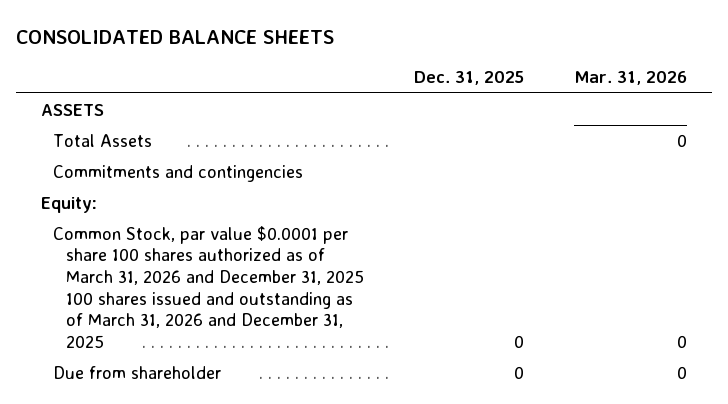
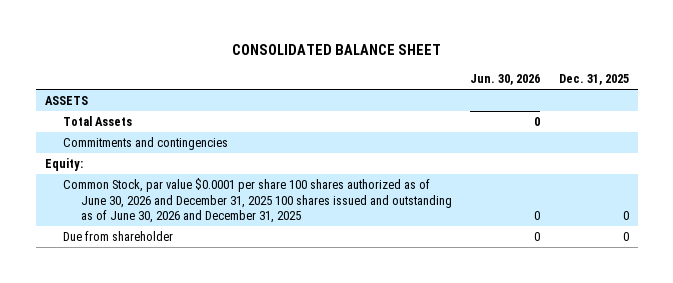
[15,29,334,44] CONSOLIDATED BALANCE SHEETS -> [231,44,441,56] CONSOLIDATED BALANCE SHEET
[573,71,687,86] Mar. 31, 2026 -> none
none -> [470,74,541,86] Jun. 30, 2026
[53,225,365,348] Common Stock, par value $0.0001 per share 100 shares authorized as of March 31, 2026 and December 31, 2025 100 shares issued and outstanding as of March 31, 2026 and December 31, 2025 -> [63,178,453,224] Common Stock, par value $0.0001 per share 100 shares authorized as of June 30, 2026 and December 31, 2025 100 shares issued and outstanding as of June 30, 2026 and December 31, 2025

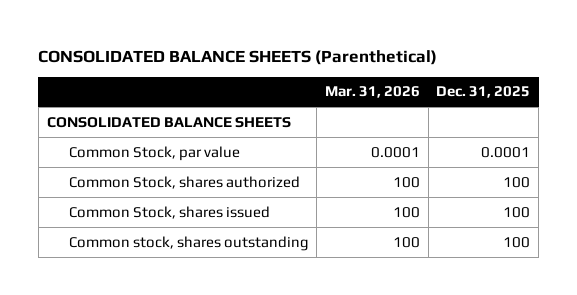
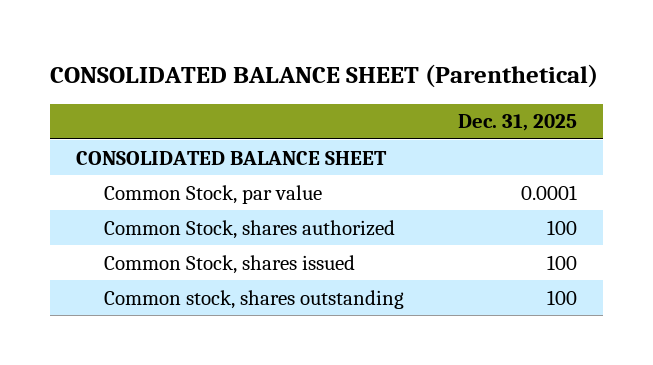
[38,49,438,65] CONSOLIDATED BALANCE SHEETS (Parenthetical) -> [49,63,598,88] CONSOLIDATED BALANCE SHEET (Parenthetical)
[325,86,421,99] Mar. 31, 2026 -> none
[46,116,291,128] CONSOLIDATED BALANCE SHEETS -> [76,150,388,165] CONSOLIDATED BALANCE SHEET

